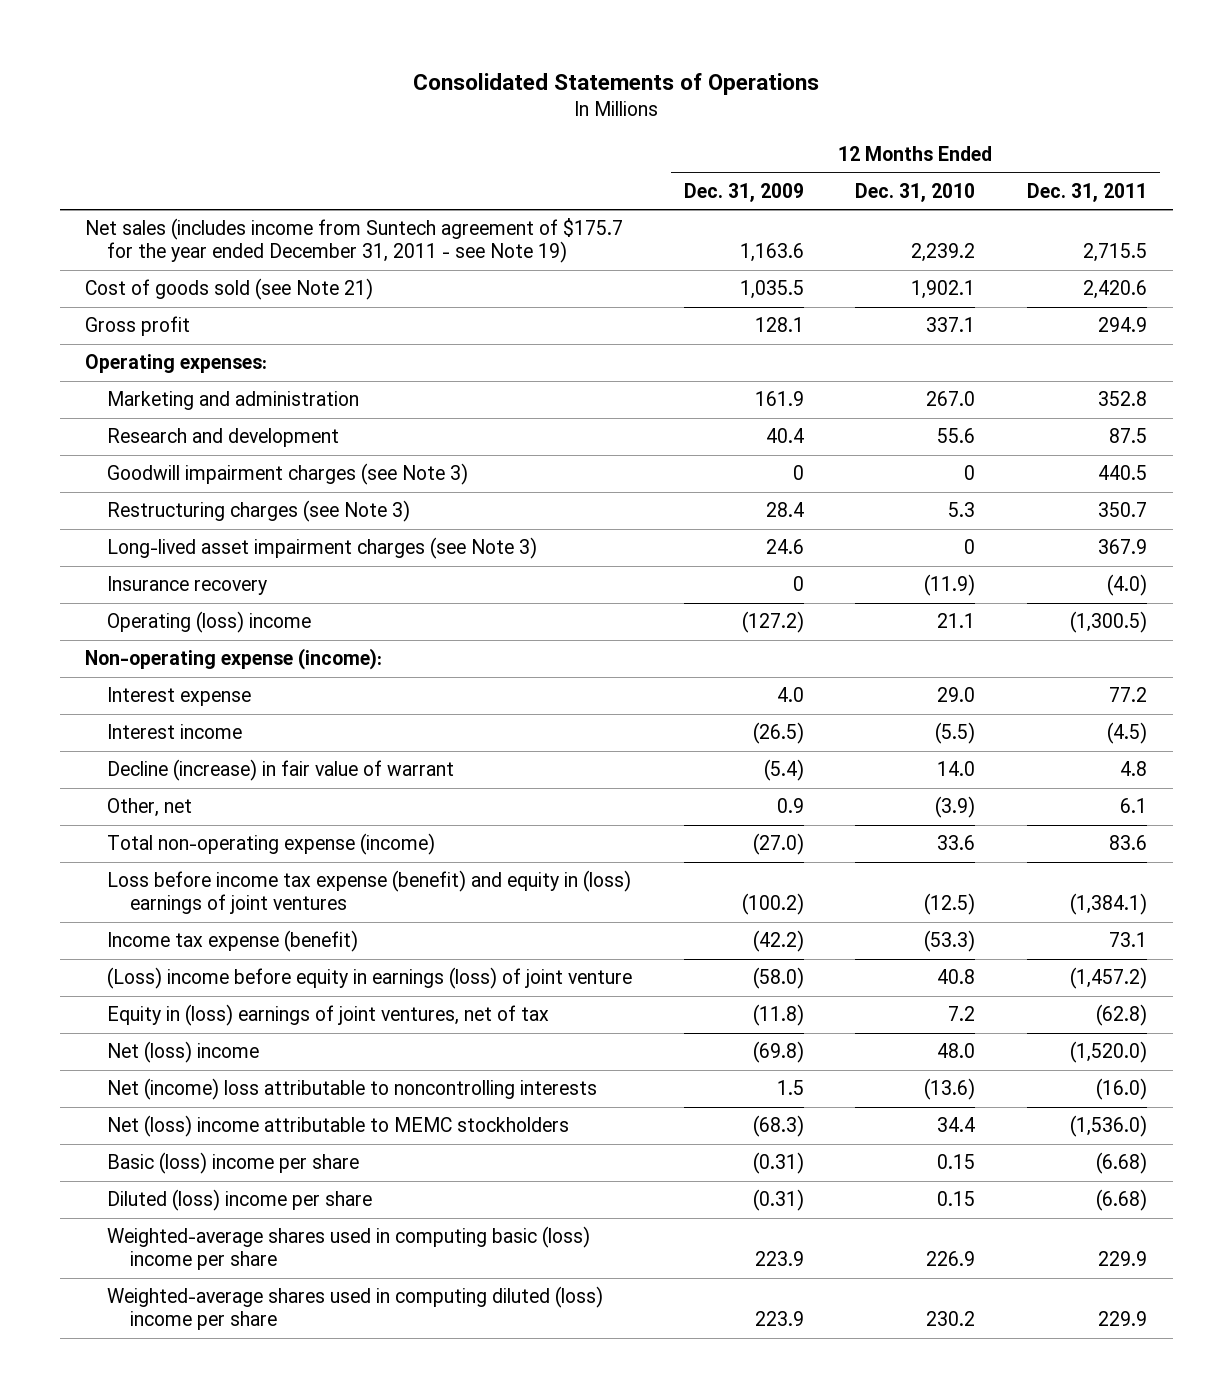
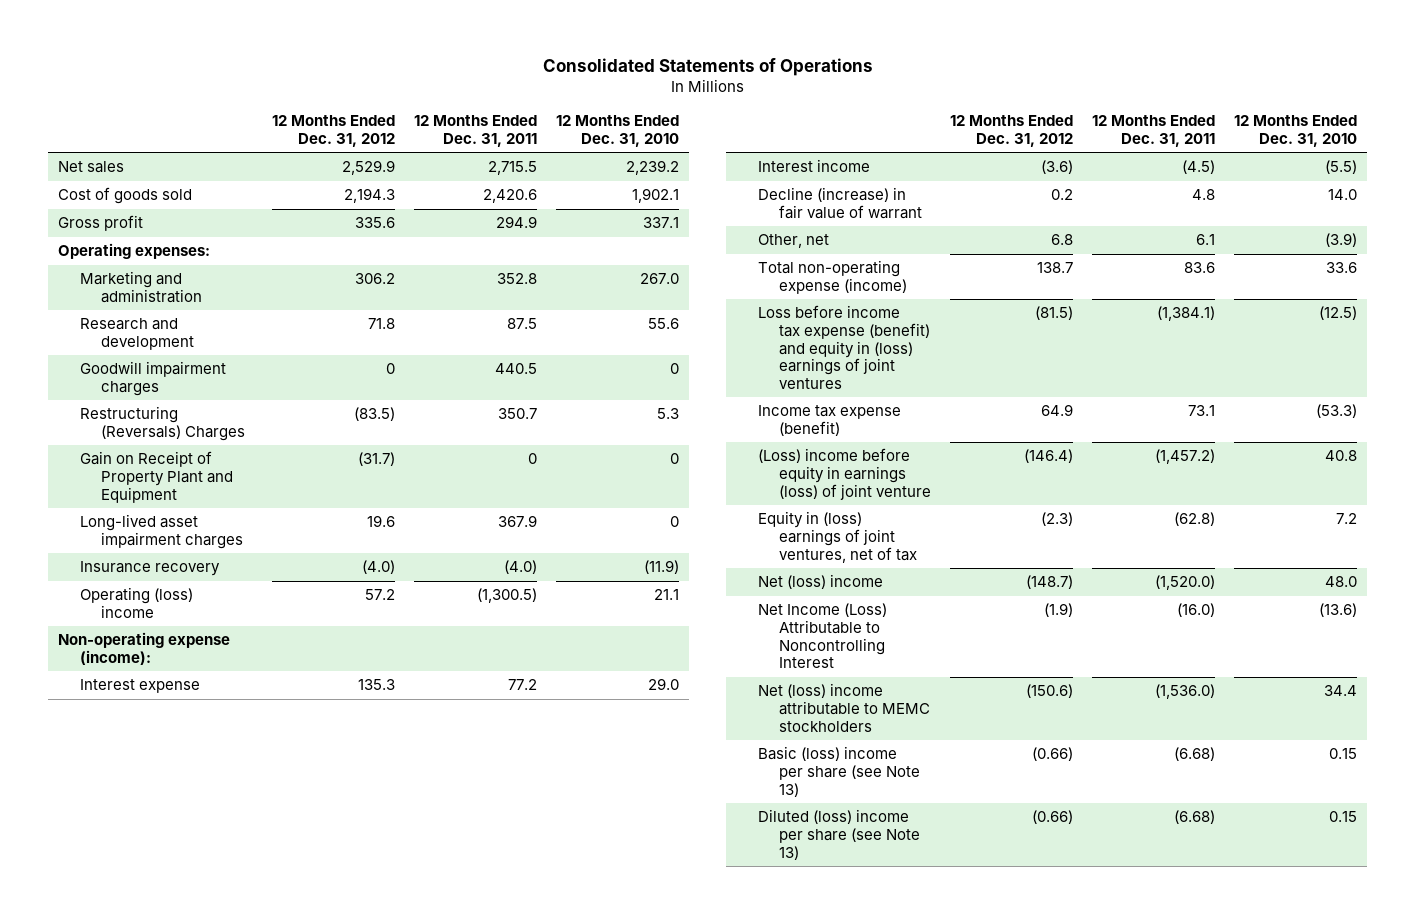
[683,182,804,202] Dec. 31, 2009 -> none
none -> [272,115,396,147] 12 Months Ended Dec. 31, 2012
[85,218,624,264] Net sales (includes income from Suntech agreement of $175.7 for the year ended December 31, 2011 - see Note 19) -> [58,161,125,174] Net sales
[85,278,374,301] Cost of goods sold (see Note 21) -> [58,187,193,205] Cost of goods sold
[107,463,469,486] Goodwill impairment charges (see Note 3) -> [79,361,226,396] Goodwill impairment charges
[107,500,411,523] Restructuring charges (see Note 3) -> [79,406,246,441] Restructuring (Reversals) Charges
none -> [79,451,234,503] Gain on Receipt of Property Plant and Equipment
[107,537,538,560] Long-lived asset impairment charges (see Note 3) -> [79,514,244,549] Long-lived asset impairment charges
[107,1078,598,1101] Net (income) loss attributable to noncontrolling interests -> [757,603,887,669] Net Income (Loss) Attributable to Noncontrolling Interest
[107,1226,591,1271] Weighted-average shares used in computing basic (loss) income per share -> none
[107,1286,604,1331] Weighted-average shares used in computing diluted (loss) income per share -> none
[107,1152,360,1175] Basic (loss) income per share -> [757,746,920,797] Basic (loss) income per share (see Note 13)
[107,1189,373,1212] Diluted (loss) income per share -> [757,809,920,860] Diluted (loss) income per share (see Note 13)

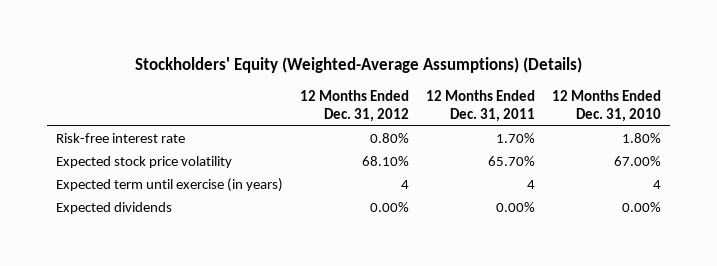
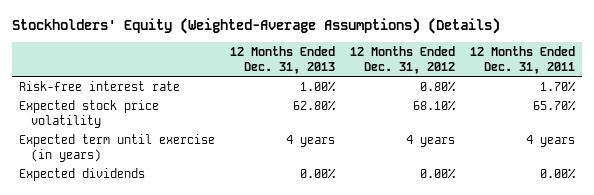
[552,89,662,122] 12 Months Ended Dec. 31, 2010 -> none
none -> [229,45,335,75] 12 Months Ended Dec. 31, 2013
[400,180,409,190] 4 -> [405,134,455,147] 4 years
[527,180,536,190] 4 -> [525,134,575,147] 4 years

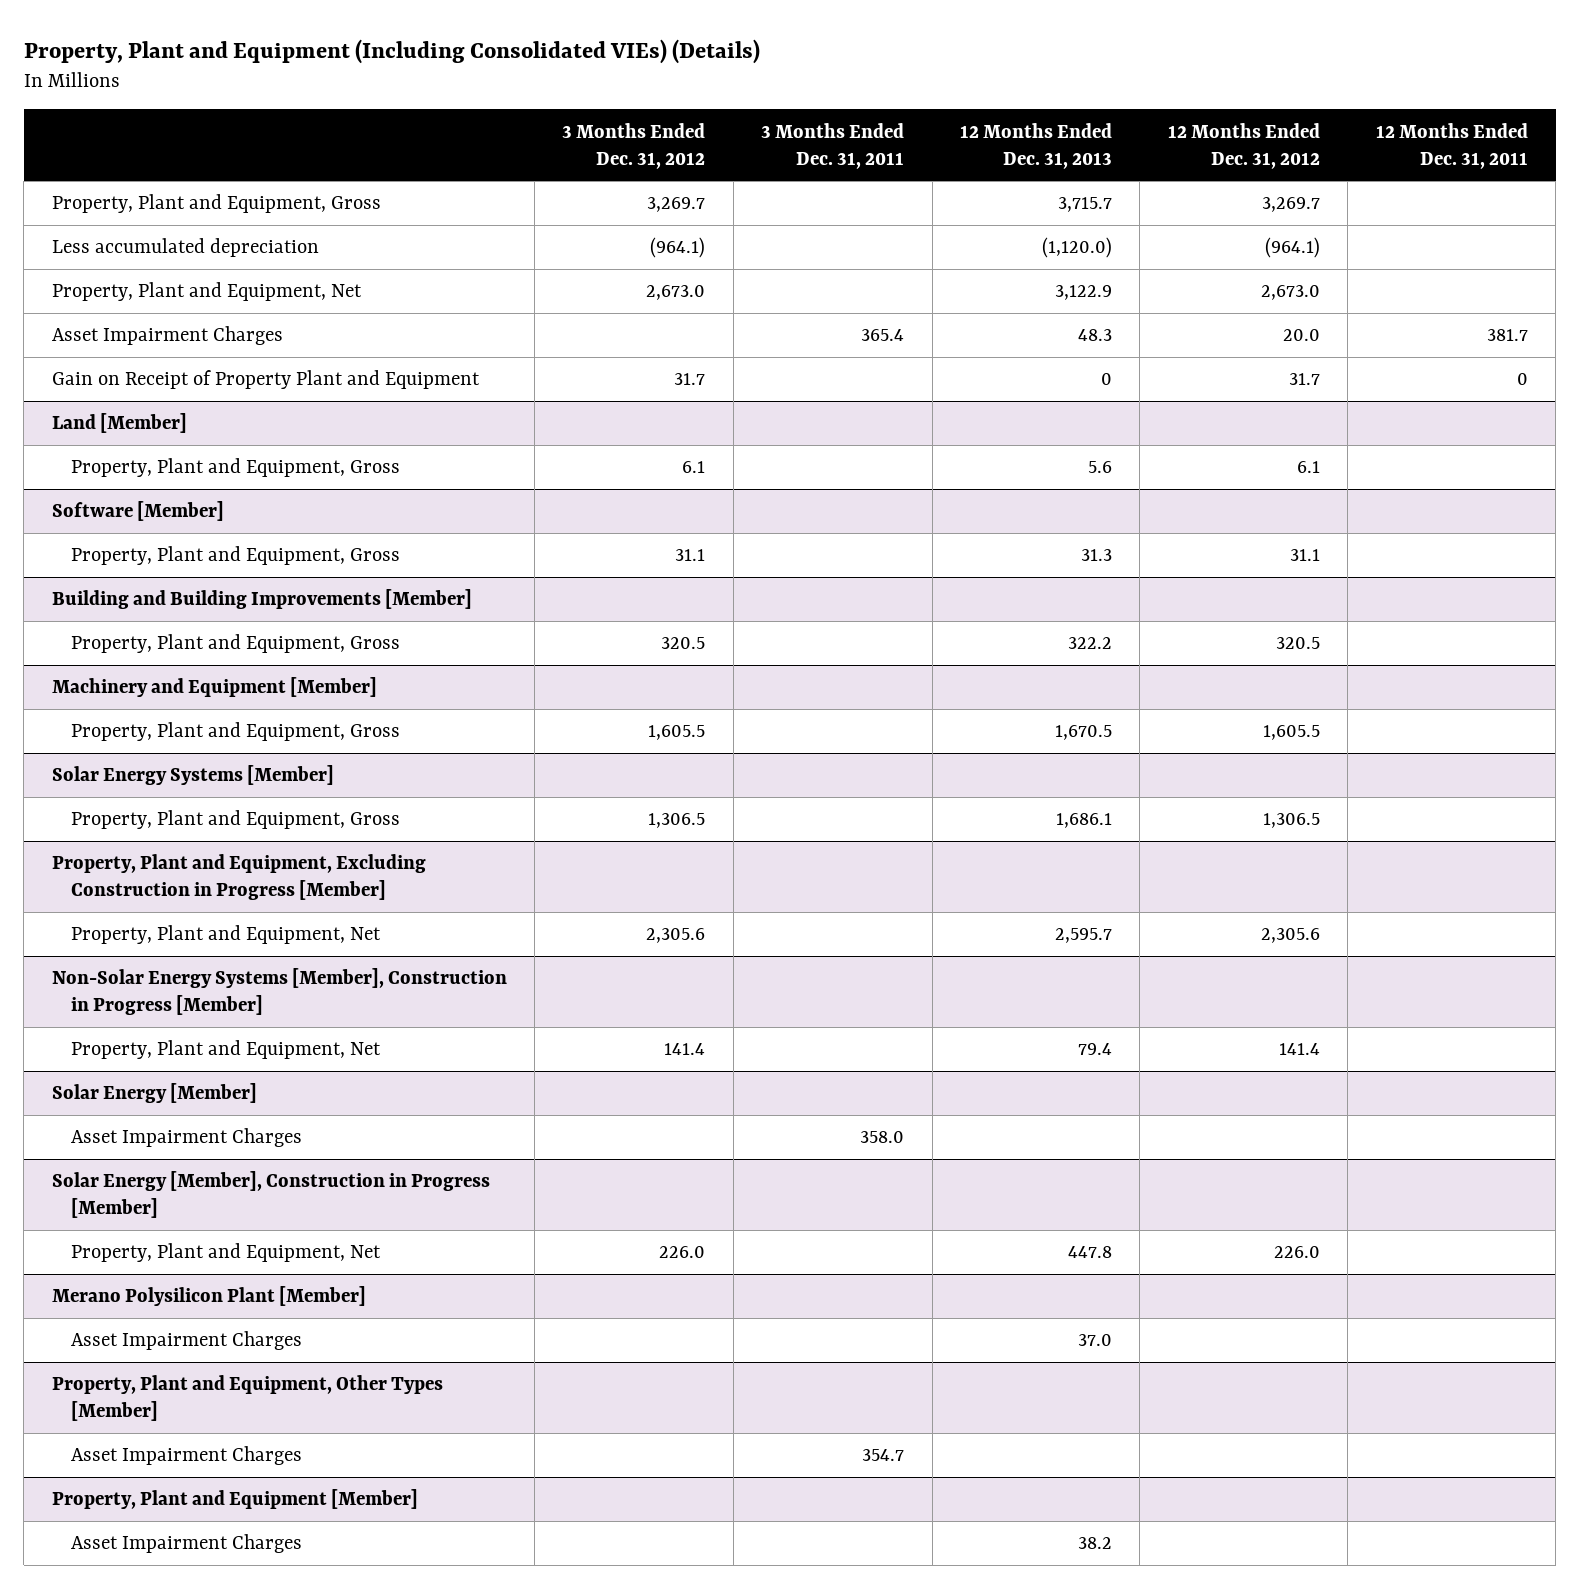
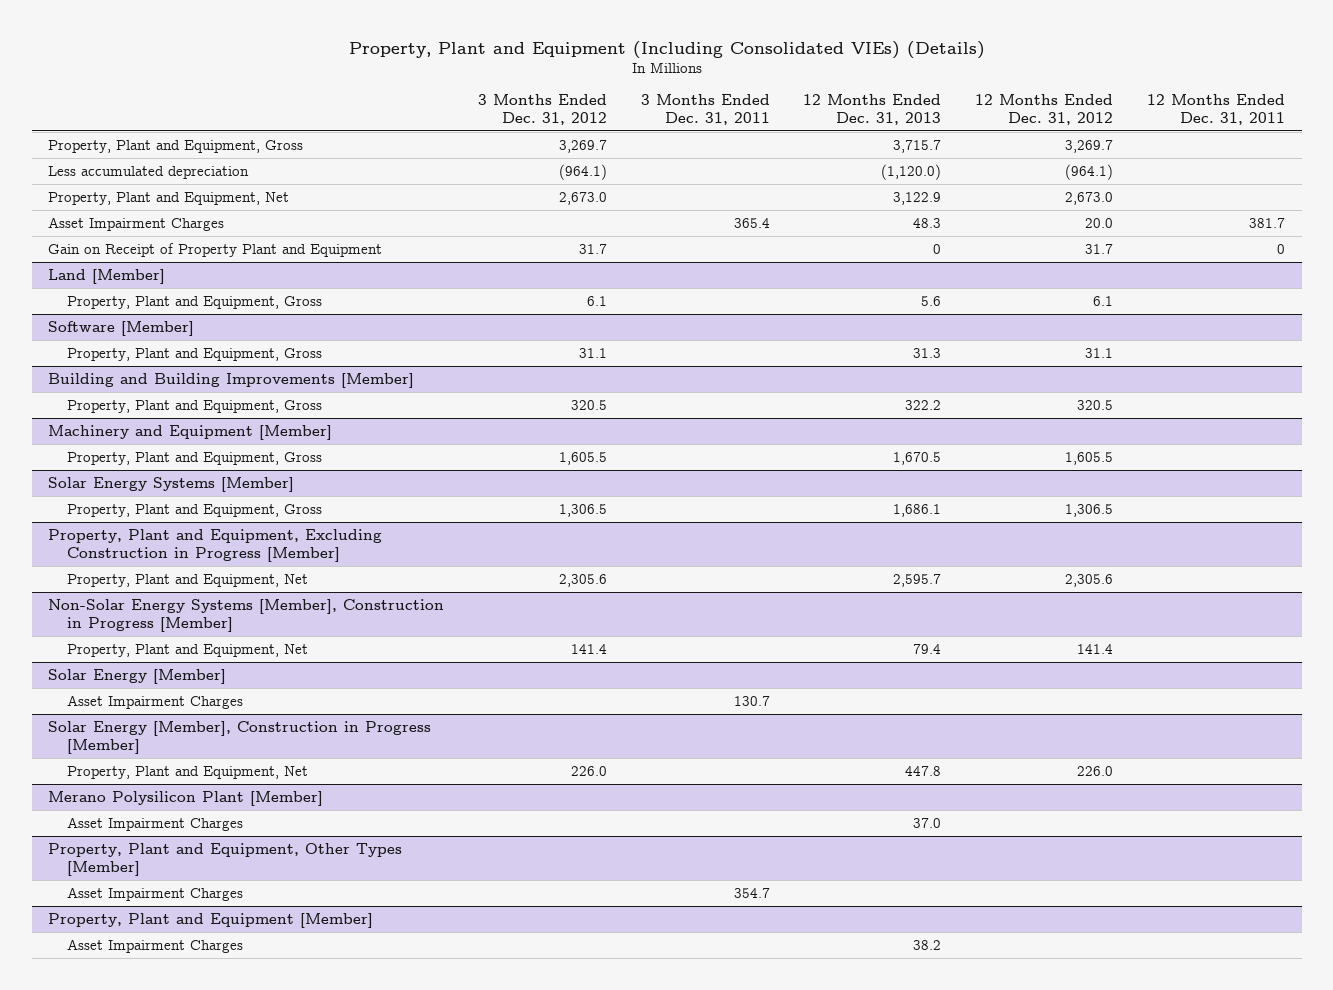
[860,1131,905,1144] 358.0 -> [733,696,770,707] 130.7

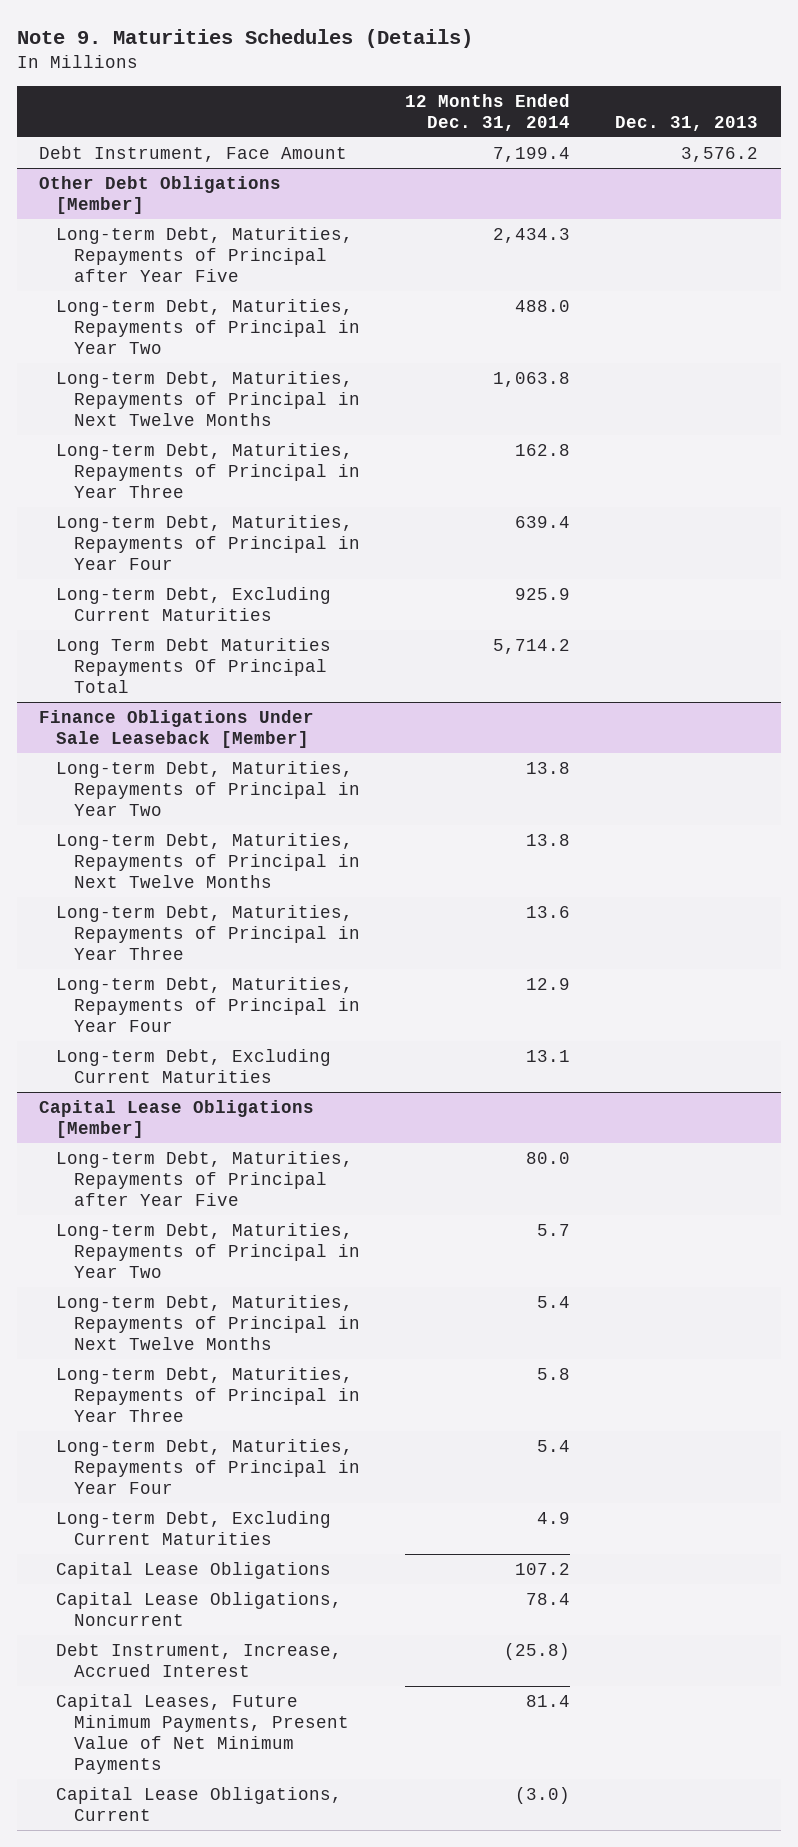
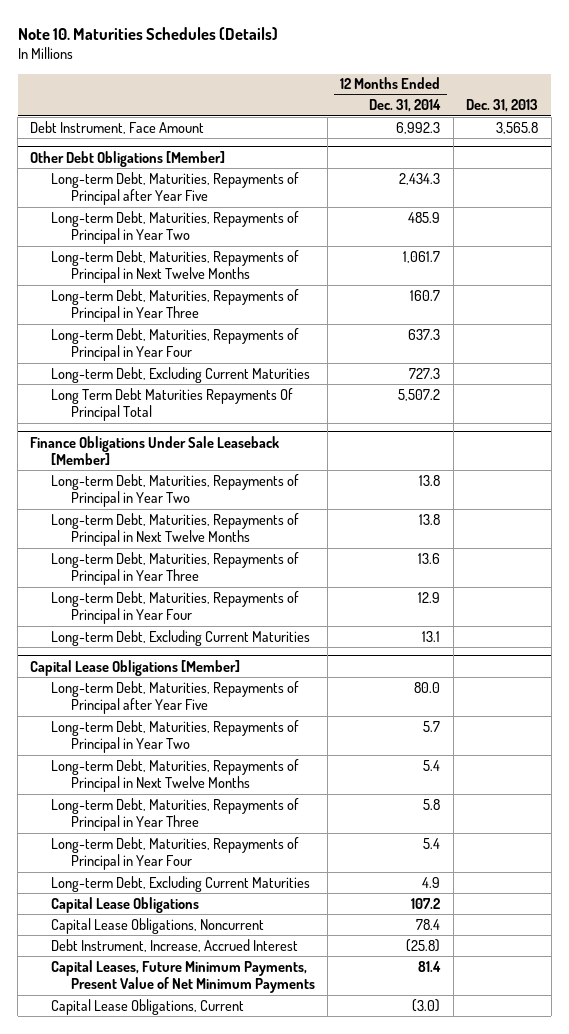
[16,29,473,49] Note 9. Maturities Schedules (Details) -> [17,26,278,40] Note 10. Maturities Schedules (Details)
[493,146,571,162] 7,199.4 -> [396,121,441,134] 6,992.3
[681,146,759,162] 3,576.2 -> [496,121,539,134] 3,565.8
[515,299,571,312] 488.0 -> [408,211,441,223] 485.9
[493,371,571,387] 1,063.8 -> [403,250,441,263] 1,061.7
[515,443,571,456] 162.8 -> [410,289,441,301] 160.7
[515,515,571,528] 639.4 -> [408,328,441,340] 637.3
[515,587,571,600] 925.9 -> [409,367,441,379] 727.3
[493,638,571,654] 5,714.2 -> [398,388,441,401] 5,507.2

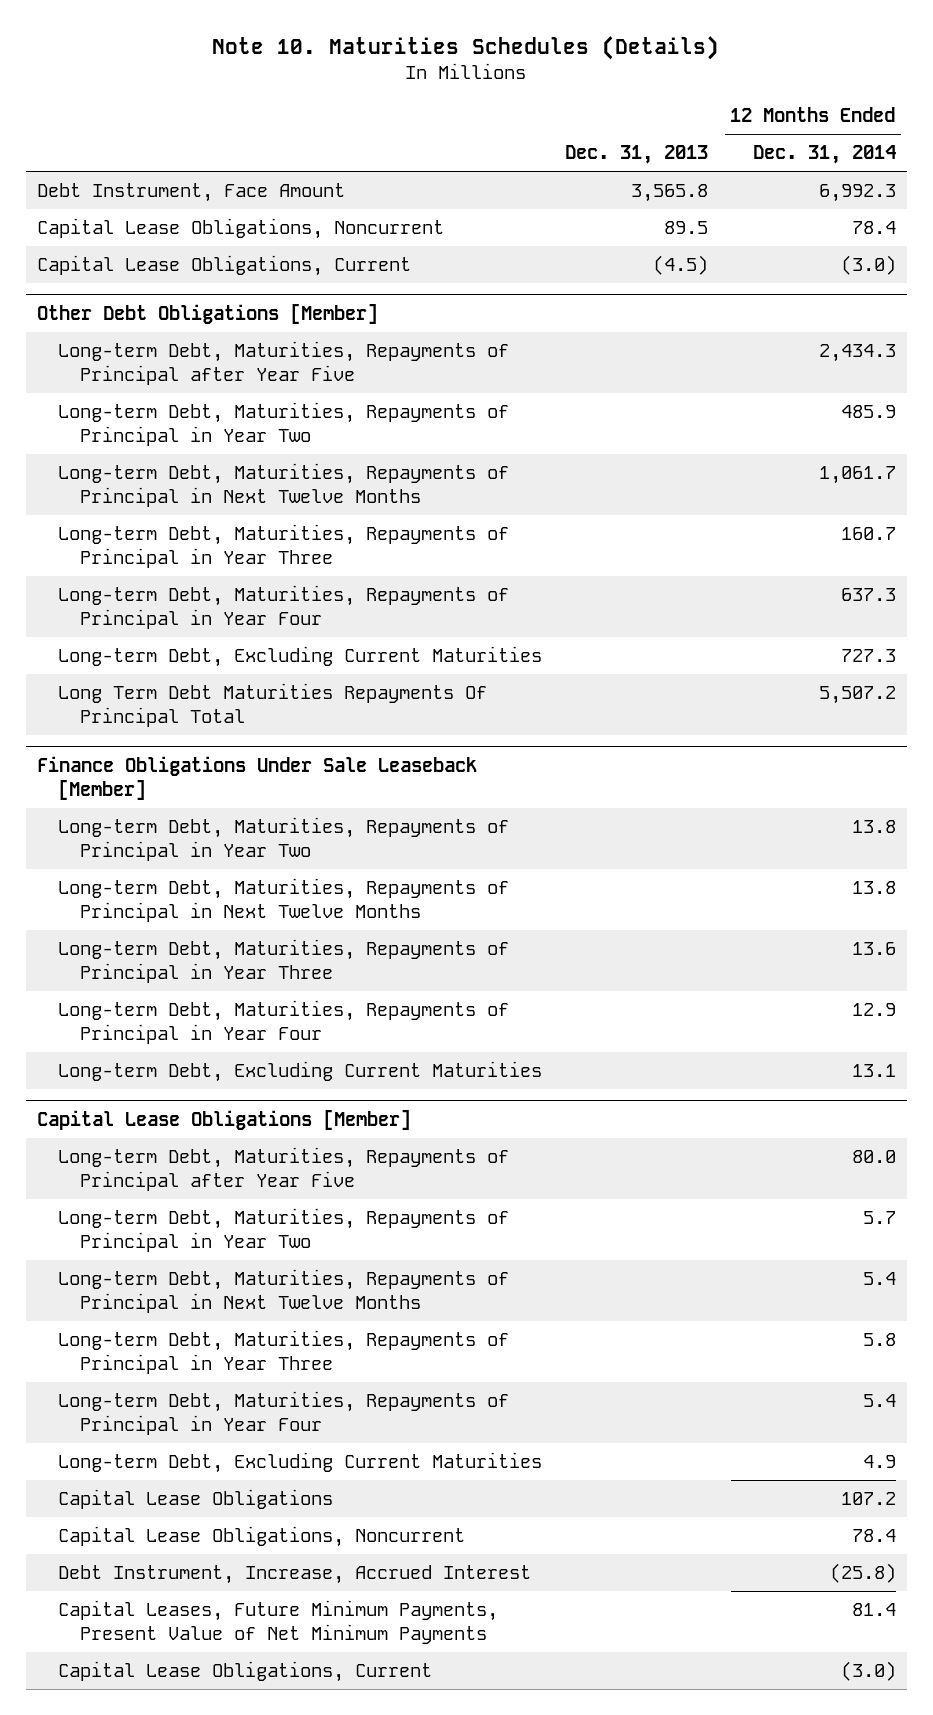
none -> [37,217,445,239] Capital Lease Obligations, Noncurrent
none -> [37,254,412,276] Capital Lease Obligations, Current

